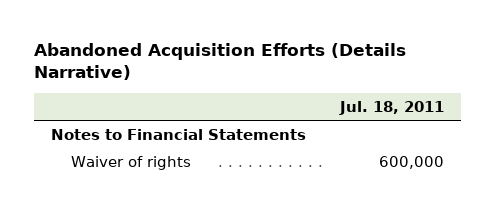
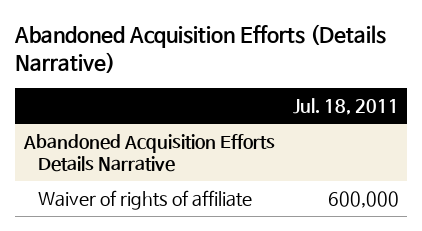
[50,129,306,141] Notes to Financial Statements -> none
none -> [22,134,275,172] Abandoned Acquisition Efforts Details Narrative
[70,156,191,171] Waiver of rights -> [37,190,252,211] Waiver of rights of affiliate

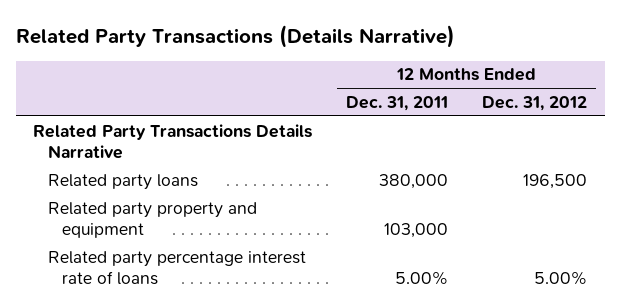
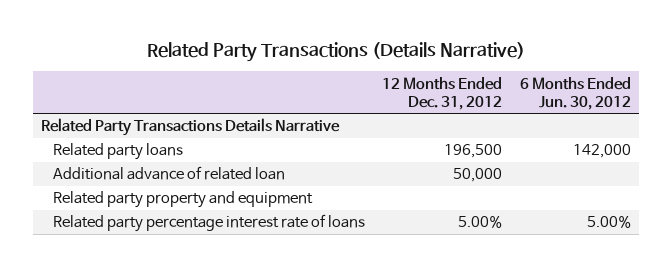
[346,95,449,111] Dec. 31, 2011 -> none
none -> [519,76,631,111] 6 Months Ended Jun. 30, 2012
none -> [52,166,285,181] Additional advance of related loan

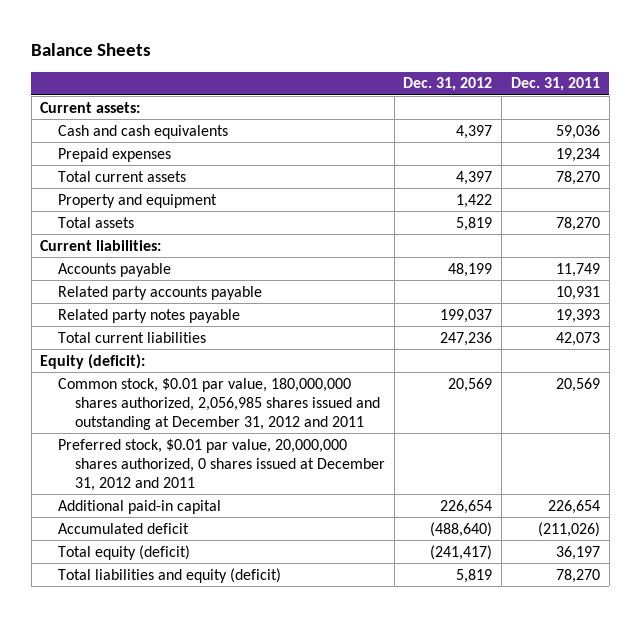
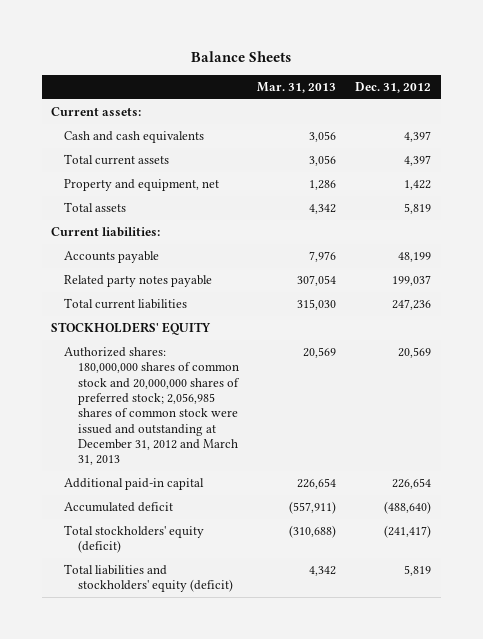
[511,77,601,92] Dec. 31, 2011 -> none
none -> [257,82,337,94] Mar. 31, 2013
[57,147,171,162] Prepaid expenses -> none
[57,193,217,208] Property and equipment -> [64,179,220,192] Property and equipment, net
[57,285,262,300] Related party accounts payable -> none
[57,438,385,491] Preferred stock, $0.01 par value, 20,000,000 shares authorized, 0 shares issued at December 31, 2012 and 2011 -> none
[40,353,146,369] Equity (deficit): -> [51,322,212,336] STOCKHOLDERS' EQUITY
[57,377,380,430] Common stock, $0.01 par value, 180,000,000 shares authorized, 2,056,985 shares issued and outstanding at December 31, 2012 and 2011 -> [64,347,240,466] Authorized shares: 180,000,000 shares of common stock and 20,000,000 shares of preferred stock; 2,056,985 shares of common stock were issued and outstanding at December 31, 2012 and March 31, 2013
[57,544,190,560] Total equity (deficit) -> [64,525,205,554] Total stockholders' equity (deficit)
[57,567,281,583] Total liabilities and equity (deficit) -> [64,564,233,593] Total liabilities and stockholders' equity (deficit)

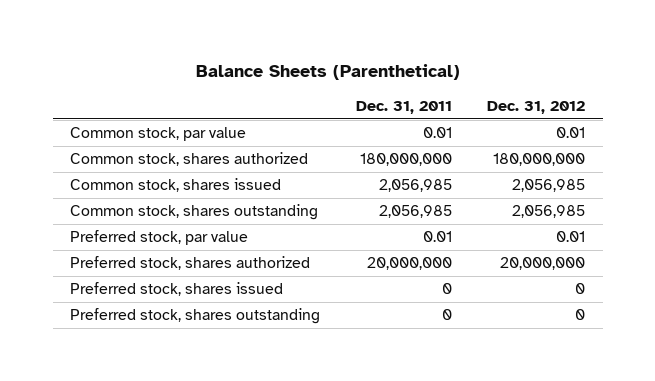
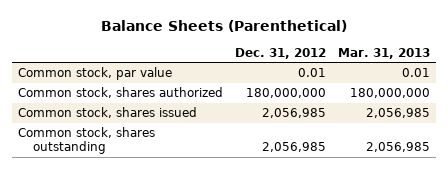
[355,100,452,114] Dec. 31, 2011 -> none
none -> [338,47,431,59] Mar. 31, 2013
[70,230,249,246] Preferred stock, par value -> none
[70,256,311,271] Preferred stock, shares authorized -> none
[70,282,284,297] Preferred stock, shares issued -> none
[70,308,321,325] Preferred stock, shares outstanding -> none

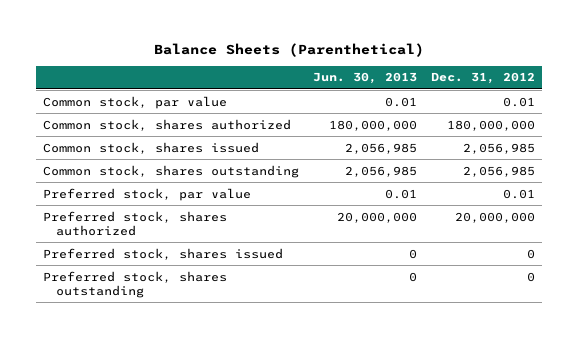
[338,47,431,59] Mar. 31, 2013 -> none
none -> [312,72,417,85] Jun. 30, 2013
none -> [43,187,252,201] Preferred stock, par value
none -> [43,210,228,236] Preferred stock, shares authorized
none -> [43,247,284,260] Preferred stock, shares issued
none -> [43,270,228,298] Preferred stock, shares outstanding

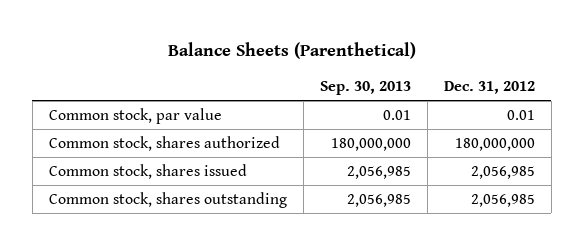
[312,72,417,85] Jun. 30, 2013 -> none
none -> [319,80,411,95] Sep. 30, 2013
[43,187,252,201] Preferred stock, par value -> none
[43,210,228,236] Preferred stock, shares authorized -> none
[43,247,284,260] Preferred stock, shares issued -> none
[43,270,228,298] Preferred stock, shares outstanding -> none

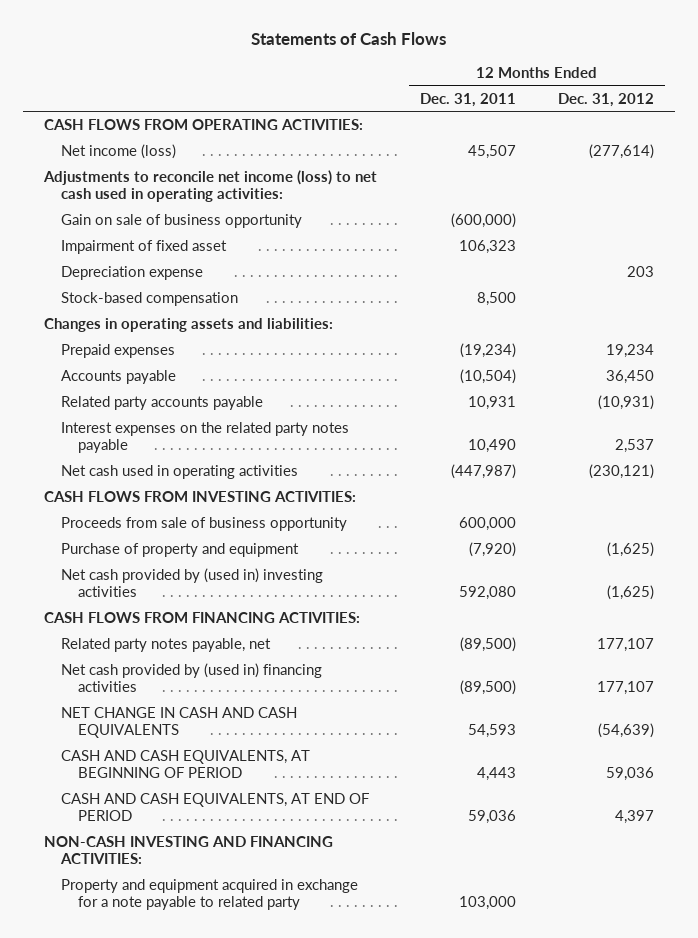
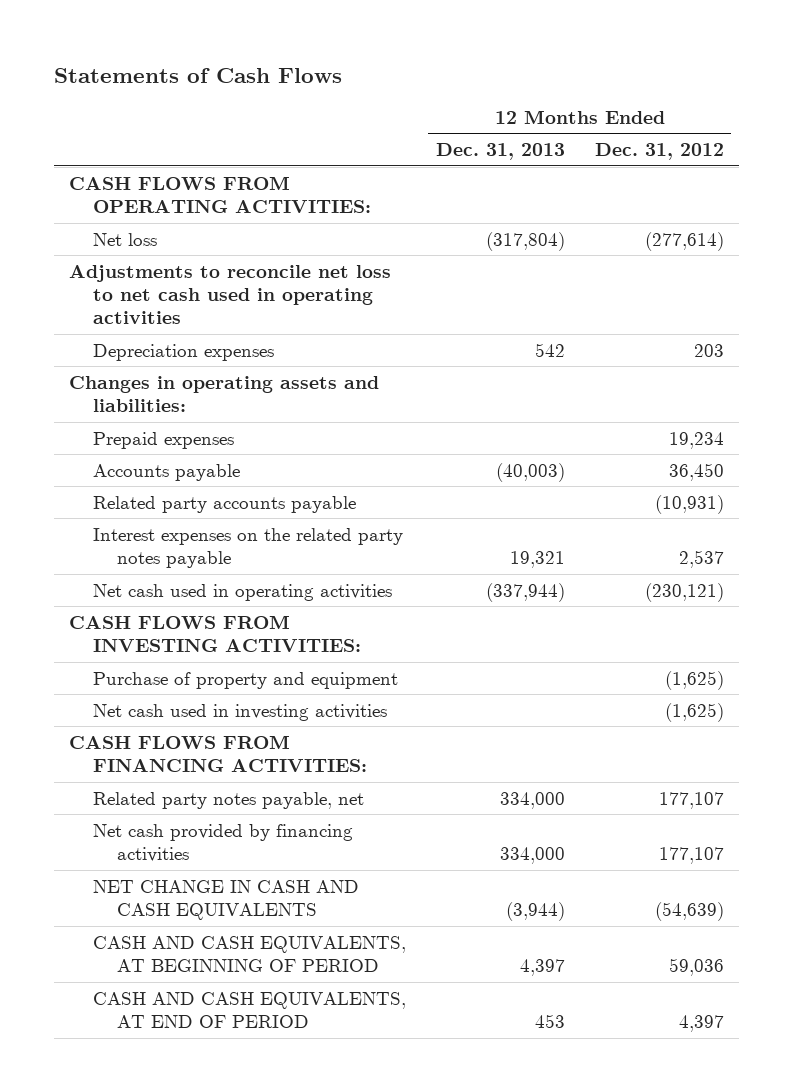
[419,92,516,107] Dec. 31, 2011 -> none
none -> [435,142,565,160] Dec. 31, 2013
[60,214,302,229] Gain on sale of business opportunity -> none
[60,240,227,255] Impairment of fixed asset -> none
[60,292,238,307] Stock-based compensation -> none
[60,144,176,160] Net income (loss) -> [92,232,157,246] Net loss
[43,170,378,203] Adjustments to reconcile net income (loss) to net cash used in operating activities: -> [68,264,391,325] Adjustments to reconcile net loss to net cash used in operating activities
[60,266,203,281] Depreciation expense -> [92,343,274,361] Depreciation expenses
[60,517,347,532] Proceeds from sale of business opportunity -> none
[60,568,323,598] Net cash provided by (used in) investing activities -> [92,703,387,721] Net cash used in investing activities
[60,663,322,693] Net cash provided by (used in) financing activities -> [92,823,353,862] Net cash provided by financing activities
[44,836,334,865] NON-CASH INVESTING AND FINANCING ACTIVITIES: -> none
[60,879,358,911] Property and equipment acquired in exchange for a note payable to related party -> none

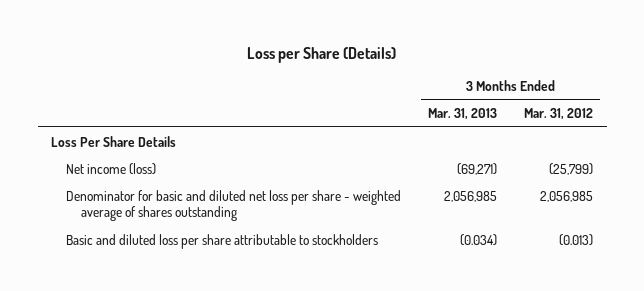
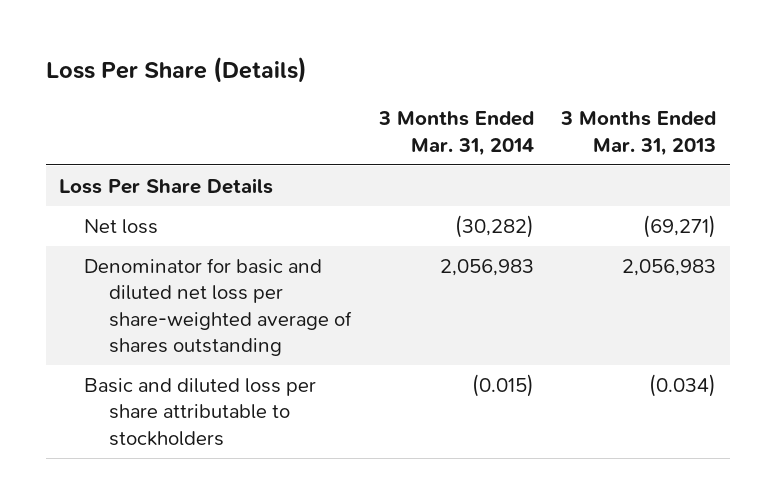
[247,46,397,63] Loss per Share (Details) -> [45,56,307,83] Loss Per Share (Details)
[524,107,594,120] Mar. 31, 2012 -> none
none -> [377,111,534,156] 3 Months Ended Mar. 31, 2014
[65,162,156,175] Net income (loss) -> [84,219,159,235] Net loss
[65,189,401,222] Denominator for basic and diluted net loss per share - weighted average of shares outstanding -> [84,258,353,357] Denominator for basic and diluted net loss per share-weighted average of shares outstanding
[443,190,497,202] 2,056,985 -> [622,259,717,277] 2,056,983

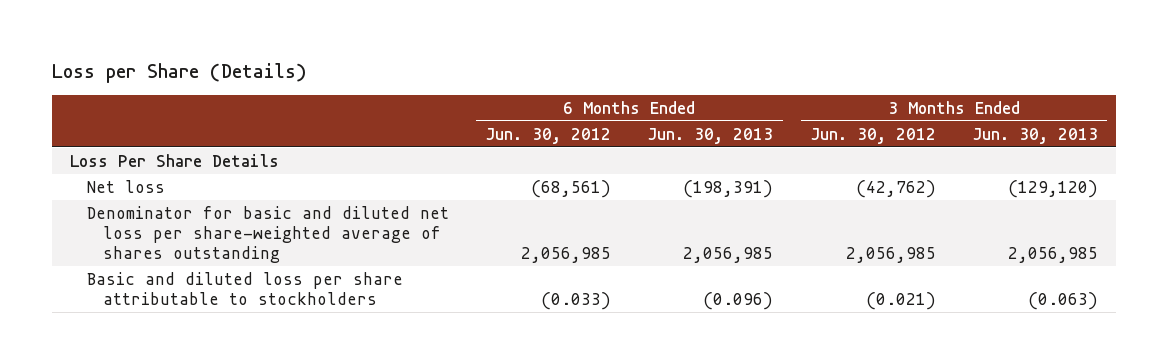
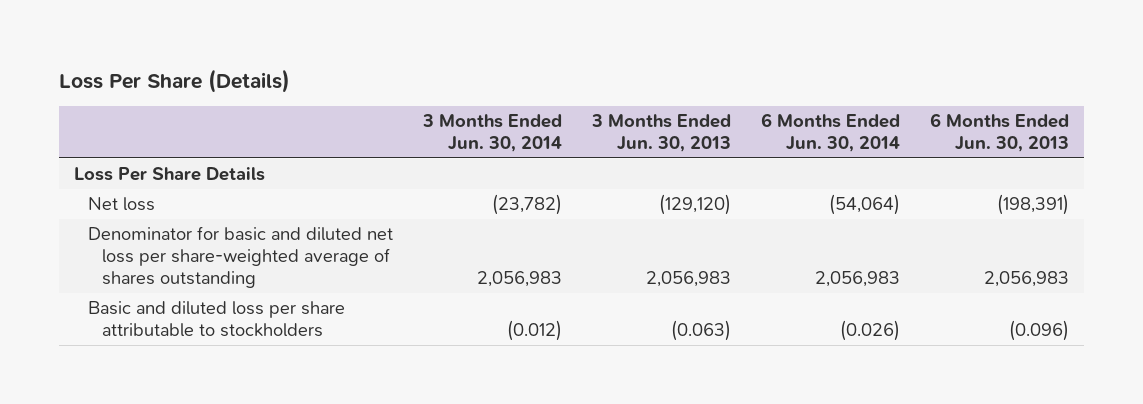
[52,63,308,84] Loss per Share (Details) -> [58,68,290,93] Loss Per Share (Details)
[485,127,612,144] Jun. 30, 2012 -> none
[809,127,936,144] Jun. 30, 2012 -> none
none -> [421,114,562,153] 3 Months Ended Jun. 30, 2014
none -> [760,113,900,153] 6 Months Ended Jun. 30, 2014
[683,247,774,264] 2,056,985 -> [983,270,1069,287] 2,056,983
[1008,247,1099,264] 2,056,985 -> [645,270,731,287] 2,056,983

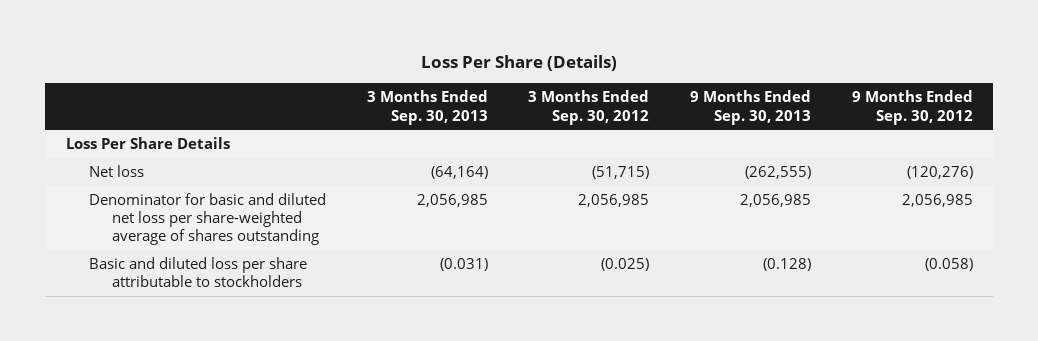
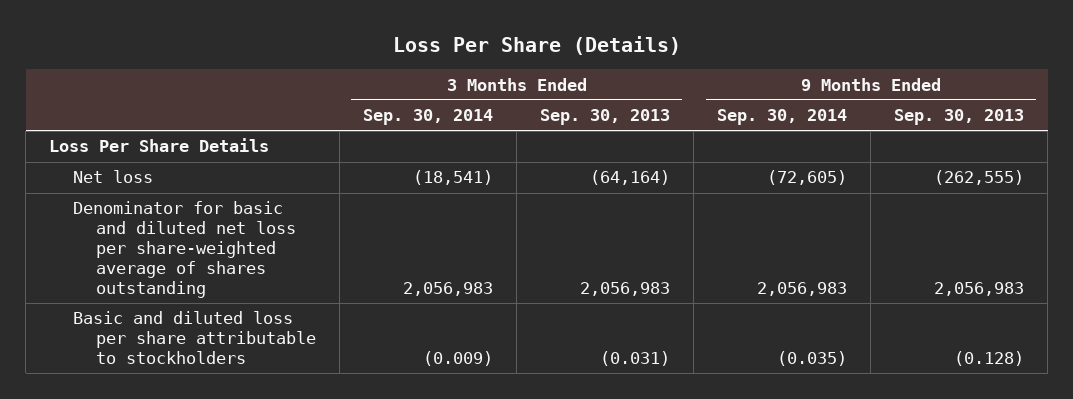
[528,90,650,125] 3 Months Ended Sep. 30, 2012 -> none
[851,90,973,125] 9 Months Ended Sep. 30, 2012 -> none
none -> [363,109,494,126] Sep. 30, 2014
none -> [717,109,848,126] Sep. 30, 2014
[416,194,488,208] 2,056,985 -> [580,281,671,296] 2,056,983
[740,194,812,208] 2,056,985 -> [934,281,1025,296] 2,056,983

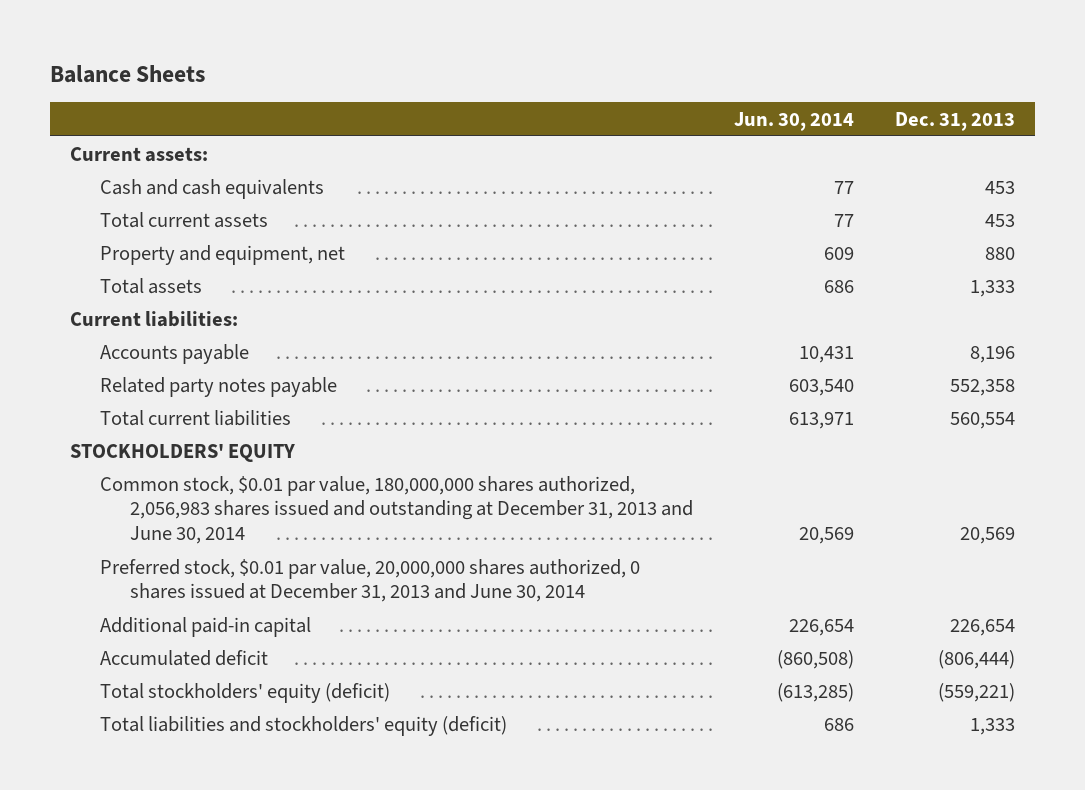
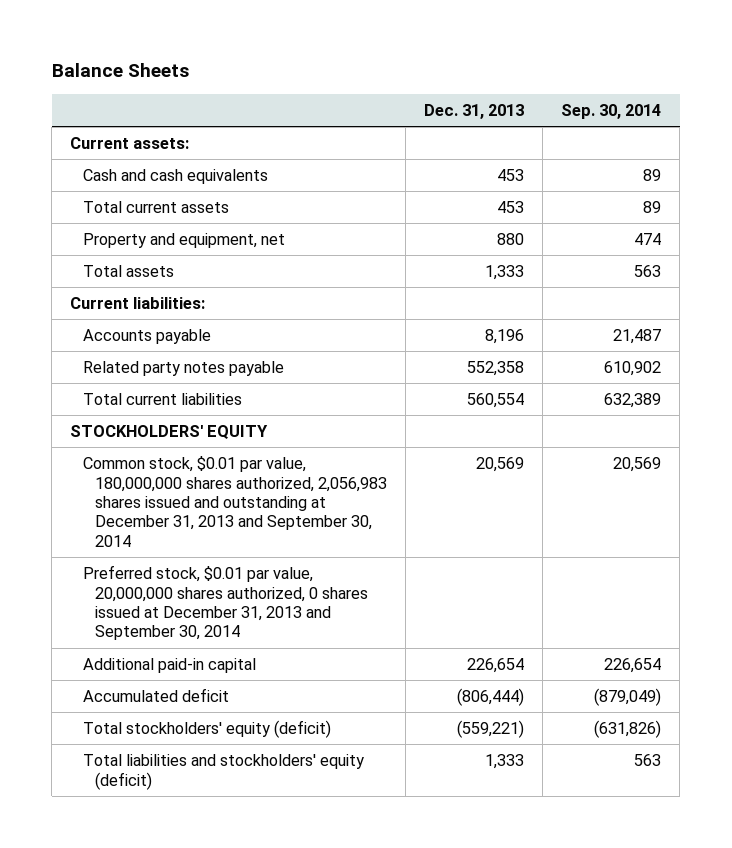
[733,111,854,131] Jun. 30, 2014 -> none
none -> [561,103,662,119] Sep. 30, 2014
[99,475,693,545] Common stock, $0.01 par value, 180,000,000 shares authorized, 2,056,983 shares issued and outstanding at December 31, 2013 and June 30, 2014 -> [82,456,388,547] Common stock, $0.01 par value, 180,000,000 shares authorized, 2,056,983 shares issued and outstanding at December 31, 2013 and September 30, 2014
[99,558,640,603] Preferred stock, $0.01 par value, 20,000,000 shares authorized, 0 shares issued at December 31, 2013 and June 30, 2014 -> [82,565,369,641] Preferred stock, $0.01 par value, 20,000,000 shares authorized, 0 shares issued at December 31, 2013 and September 30, 2014

